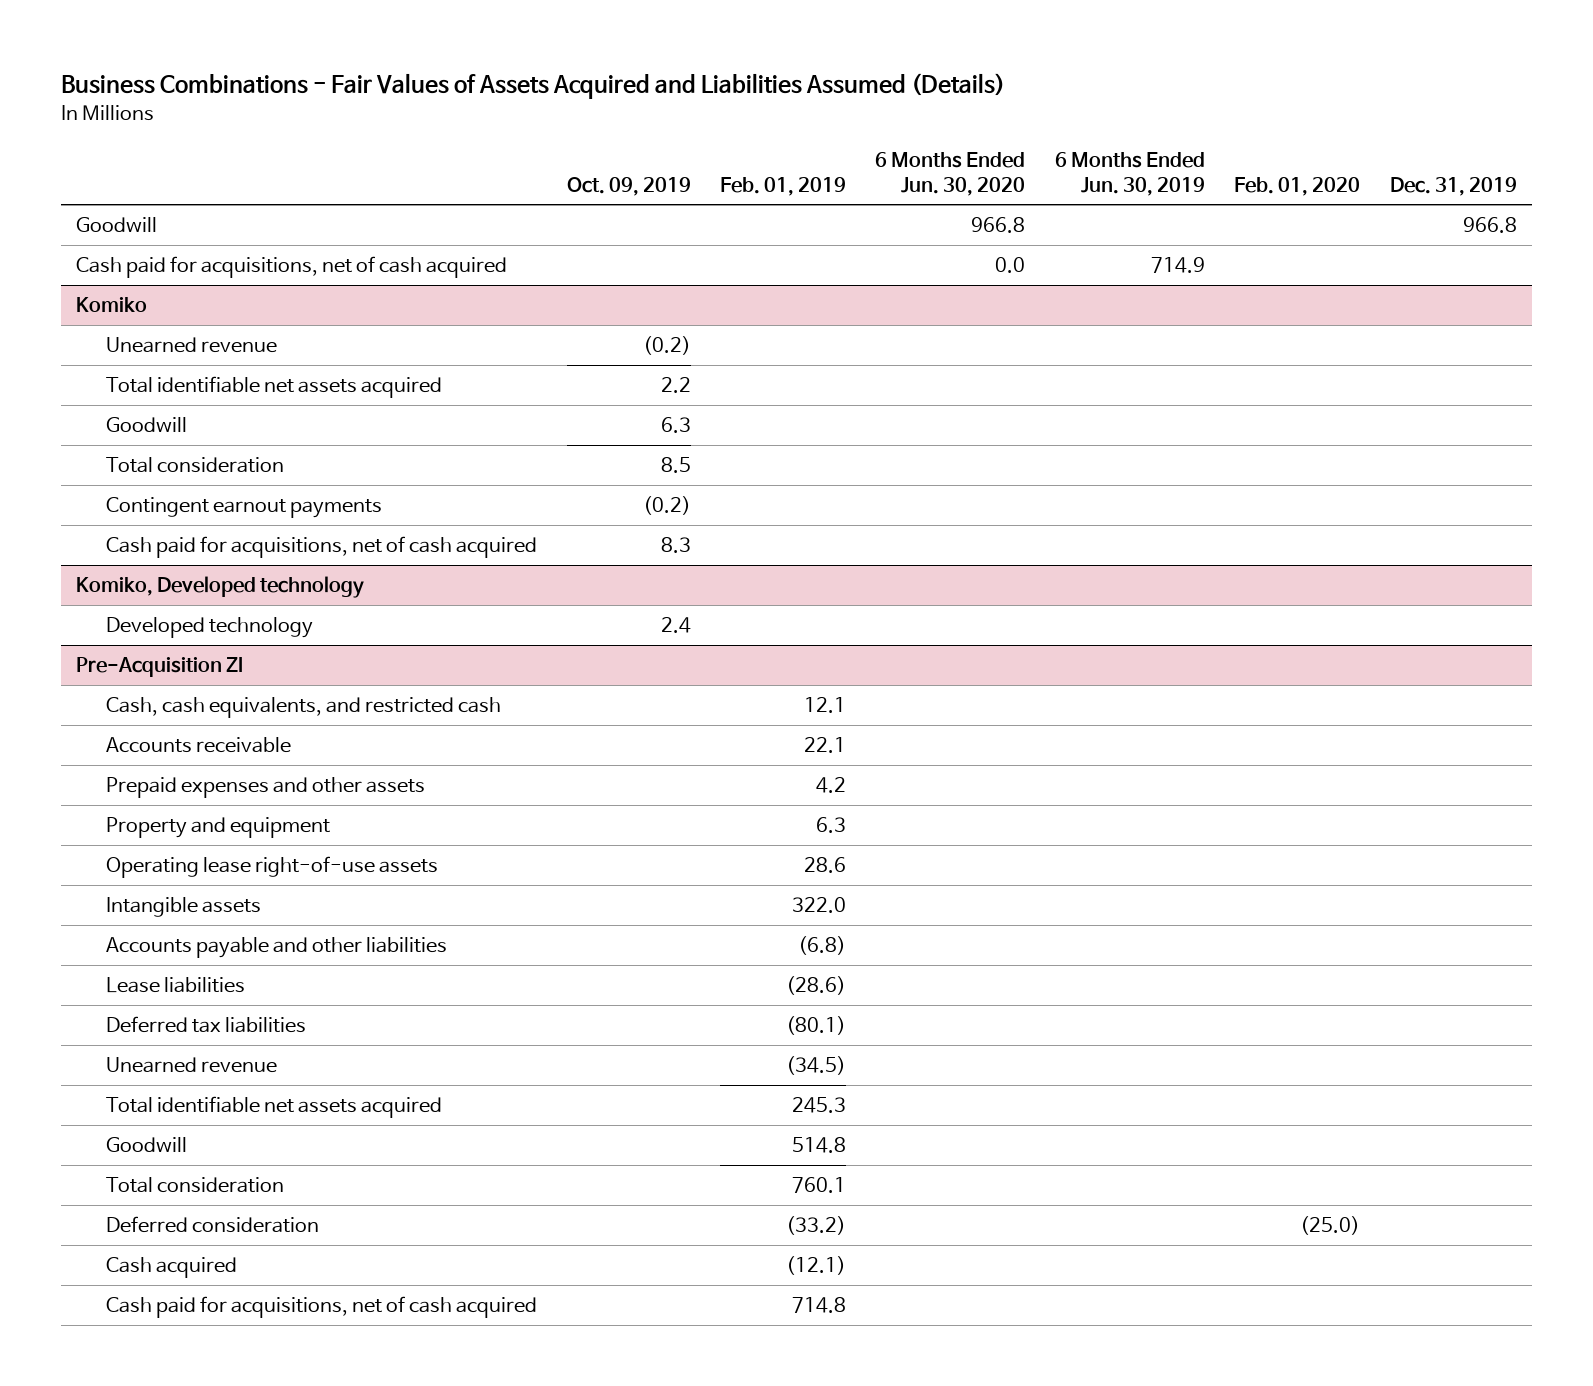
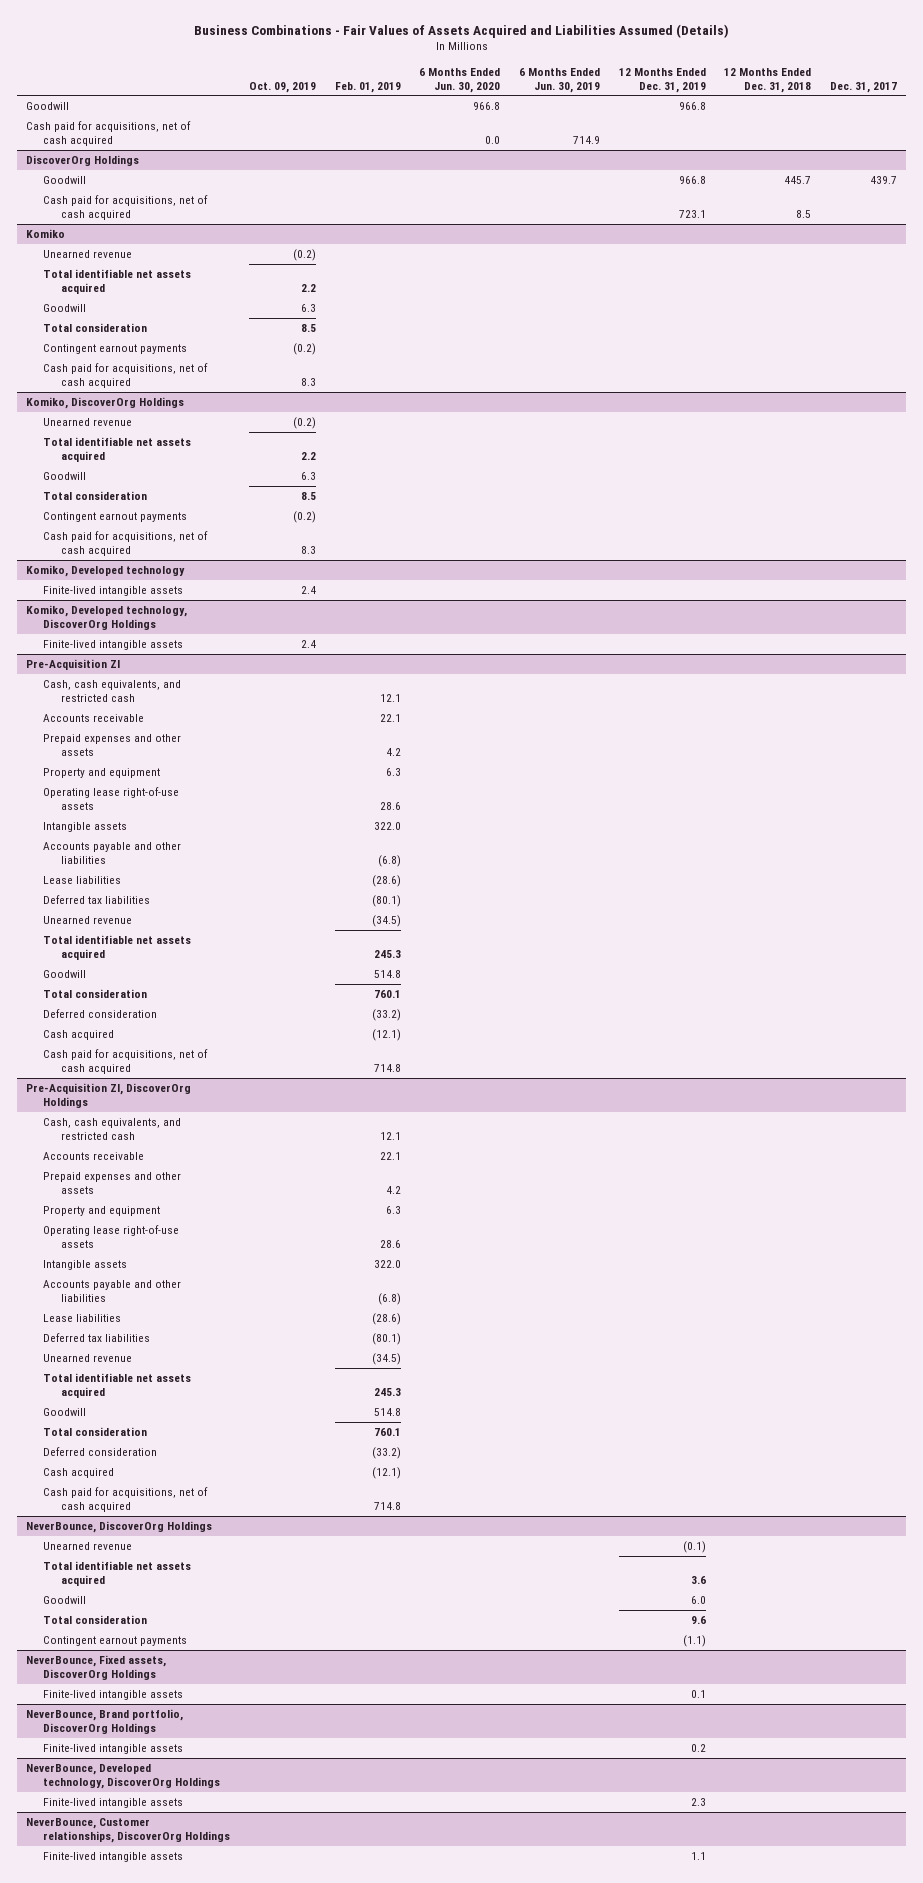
[1234,176,1361,196] Feb. 01, 2020 -> none
[1389,176,1517,196] Dec. 31, 2019 -> none
none -> [618,67,706,93] 12 Months Ended Dec. 31, 2019
none -> [724,67,812,93] 12 Months Ended Dec. 31, 2018
none -> [830,81,898,93] Dec. 31, 2017
none -> [26,154,140,166] DiscoverOrg Holdings
none -> [43,175,87,184] Goodwill
none -> [43,194,209,220] Cash paid for acquisitions, net of cash acquired
none -> [26,396,185,409] Komiko, DiscoverOrg Holdings
none -> [43,417,133,426] Unearned revenue
none -> [43,436,192,462] Total identifiable net assets acquired
none -> [43,471,87,480] Goodwill
none -> [43,490,148,500] Total consideration
none -> [43,511,188,522] Contingent earnout payments
none -> [43,530,209,556] Cash paid for acquisitions, net of cash acquired
[106,617,314,639] Developed technology -> [43,585,184,596] Finite-lived intangible assets
none -> [26,604,188,630] Komiko, Developed technology, DiscoverOrg Holdings
none -> [43,639,184,650] Finite-lived intangible assets
none -> [26,1082,192,1108] Pre-Acquisition ZI, DiscoverOrg Holdings
none -> [43,1117,182,1140] Cash, cash equivalents, and restricted cash
none -> [43,1151,145,1160] Accounts receivable
none -> [43,1171,182,1194] Prepaid expenses and other assets
none -> [43,1205,161,1216] Property and equipment
none -> [43,1224,180,1248] Operating lease right-of-use assets
none -> [43,1259,128,1270] Intangible assets
none -> [43,1279,182,1302] Accounts payable and other liabilities
none -> [43,1313,122,1322] Lease liabilities
none -> [43,1332,151,1342] Deferred tax liabilities
none -> [43,1353,133,1362] Unearned revenue
none -> [43,1372,192,1398] Total identifiable net assets acquired
none -> [43,1407,87,1416] Goodwill
none -> [43,1426,148,1436] Total consideration
none -> [43,1446,158,1456] Deferred consideration
none -> [43,1467,115,1478] Cash acquired
none -> [43,1486,209,1512] Cash paid for acquisitions, net of cash acquired
none -> [26,1520,213,1533] NeverBounce, DiscoverOrg Holdings
none -> [43,1541,133,1550] Unearned revenue
none -> [43,1560,192,1586] Total identifiable net assets acquired
none -> [43,1595,87,1604] Goodwill
none -> [43,1614,148,1624] Total consideration
none -> [43,1635,188,1646] Contingent earnout payments
none -> [26,1654,167,1680] NeverBounce, Fixed assets, DiscoverOrg Holdings
none -> [43,1689,184,1700] Finite-lived intangible assets
none -> [26,1708,184,1734] NeverBounce, Brand portfolio, DiscoverOrg Holdings
none -> [43,1743,184,1754] Finite-lived intangible assets
none -> [26,1763,221,1789] NeverBounce, Developed technology, DiscoverOrg Holdings
none -> [43,1797,184,1808] Finite-lived intangible assets
none -> [26,1817,231,1843] NeverBounce, Customer relationships, DiscoverOrg Holdings
none -> [43,1851,184,1862] Finite-lived intangible assets

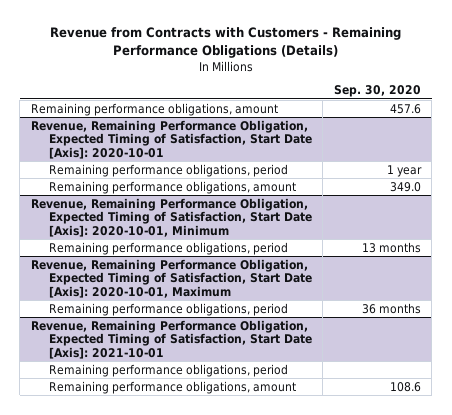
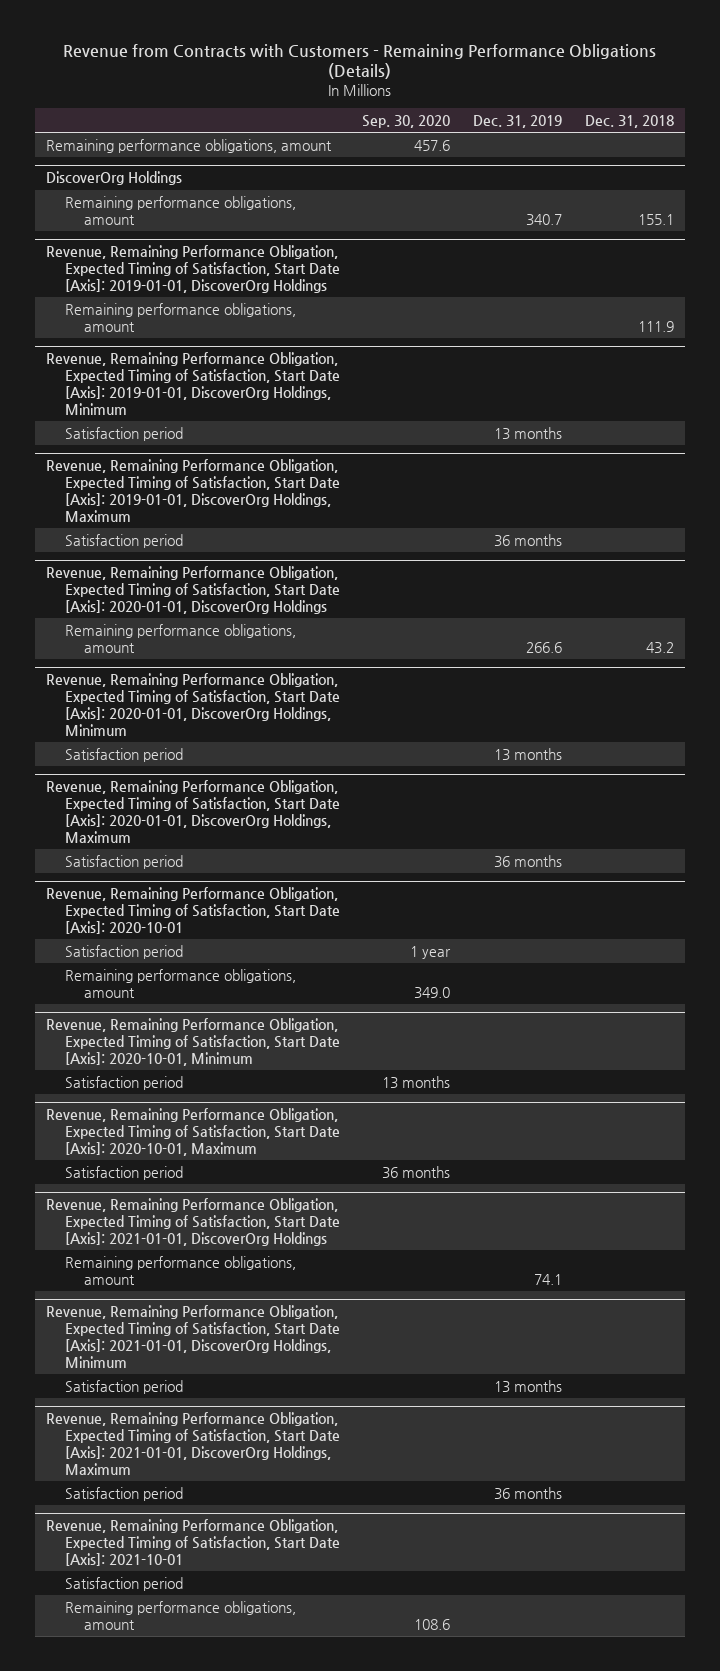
none -> [473,115,563,129] Dec. 31, 2019
none -> [584,115,674,129] Dec. 31, 2018
none -> [45,171,182,186] DiscoverOrg Holdings
none -> [64,195,296,225] Remaining performance obligations, amount
none -> [45,245,340,293] Revenue, Remaining Performance Obligation, Expected Timing of Satisfaction, Start Date [Axis]: 2019-01-01, DiscoverOrg Holdings
none -> [64,302,296,332] Remaining performance obligations, amount
none -> [45,352,340,415] Revenue, Remaining Performance Obligation, Expected Timing of Satisfaction, Start Date [Axis]: 2019-01-01, DiscoverOrg Holdings, Minimum
none -> [64,426,183,441] Satisfaction period
none -> [45,459,340,522] Revenue, Remaining Performance Obligation, Expected Timing of Satisfaction, Start Date [Axis]: 2019-01-01, DiscoverOrg Holdings, Maximum
none -> [64,533,183,548] Satisfaction period
none -> [45,566,340,614] Revenue, Remaining Performance Obligation, Expected Timing of Satisfaction, Start Date [Axis]: 2020-01-01, DiscoverOrg Holdings
none -> [64,623,296,653] Remaining performance obligations, amount
none -> [45,673,340,736] Revenue, Remaining Performance Obligation, Expected Timing of Satisfaction, Start Date [Axis]: 2020-01-01, DiscoverOrg Holdings, Minimum
none -> [64,747,183,762] Satisfaction period
none -> [45,780,340,843] Revenue, Remaining Performance Obligation, Expected Timing of Satisfaction, Start Date [Axis]: 2020-01-01, DiscoverOrg Holdings, Maximum
none -> [64,854,183,869] Satisfaction period
[48,163,288,177] Remaining performance obligations, period -> [64,944,183,959] Satisfaction period
[48,241,288,255] Remaining performance obligations, period -> [64,1075,183,1090] Satisfaction period
[48,302,288,316] Remaining performance obligations, period -> [64,1165,183,1180] Satisfaction period
none -> [45,1198,340,1246] Revenue, Remaining Performance Obligation, Expected Timing of Satisfaction, Start Date [Axis]: 2021-01-01, DiscoverOrg Holdings
none -> [64,1255,296,1285] Remaining performance obligations, amount
none -> [45,1305,340,1368] Revenue, Remaining Performance Obligation, Expected Timing of Satisfaction, Start Date [Axis]: 2021-01-01, DiscoverOrg Holdings, Minimum
none -> [64,1379,183,1394] Satisfaction period
none -> [45,1412,340,1475] Revenue, Remaining Performance Obligation, Expected Timing of Satisfaction, Start Date [Axis]: 2021-01-01, DiscoverOrg Holdings, Maximum
none -> [64,1486,183,1501] Satisfaction period
[48,363,288,377] Remaining performance obligations, period -> [64,1576,183,1591] Satisfaction period

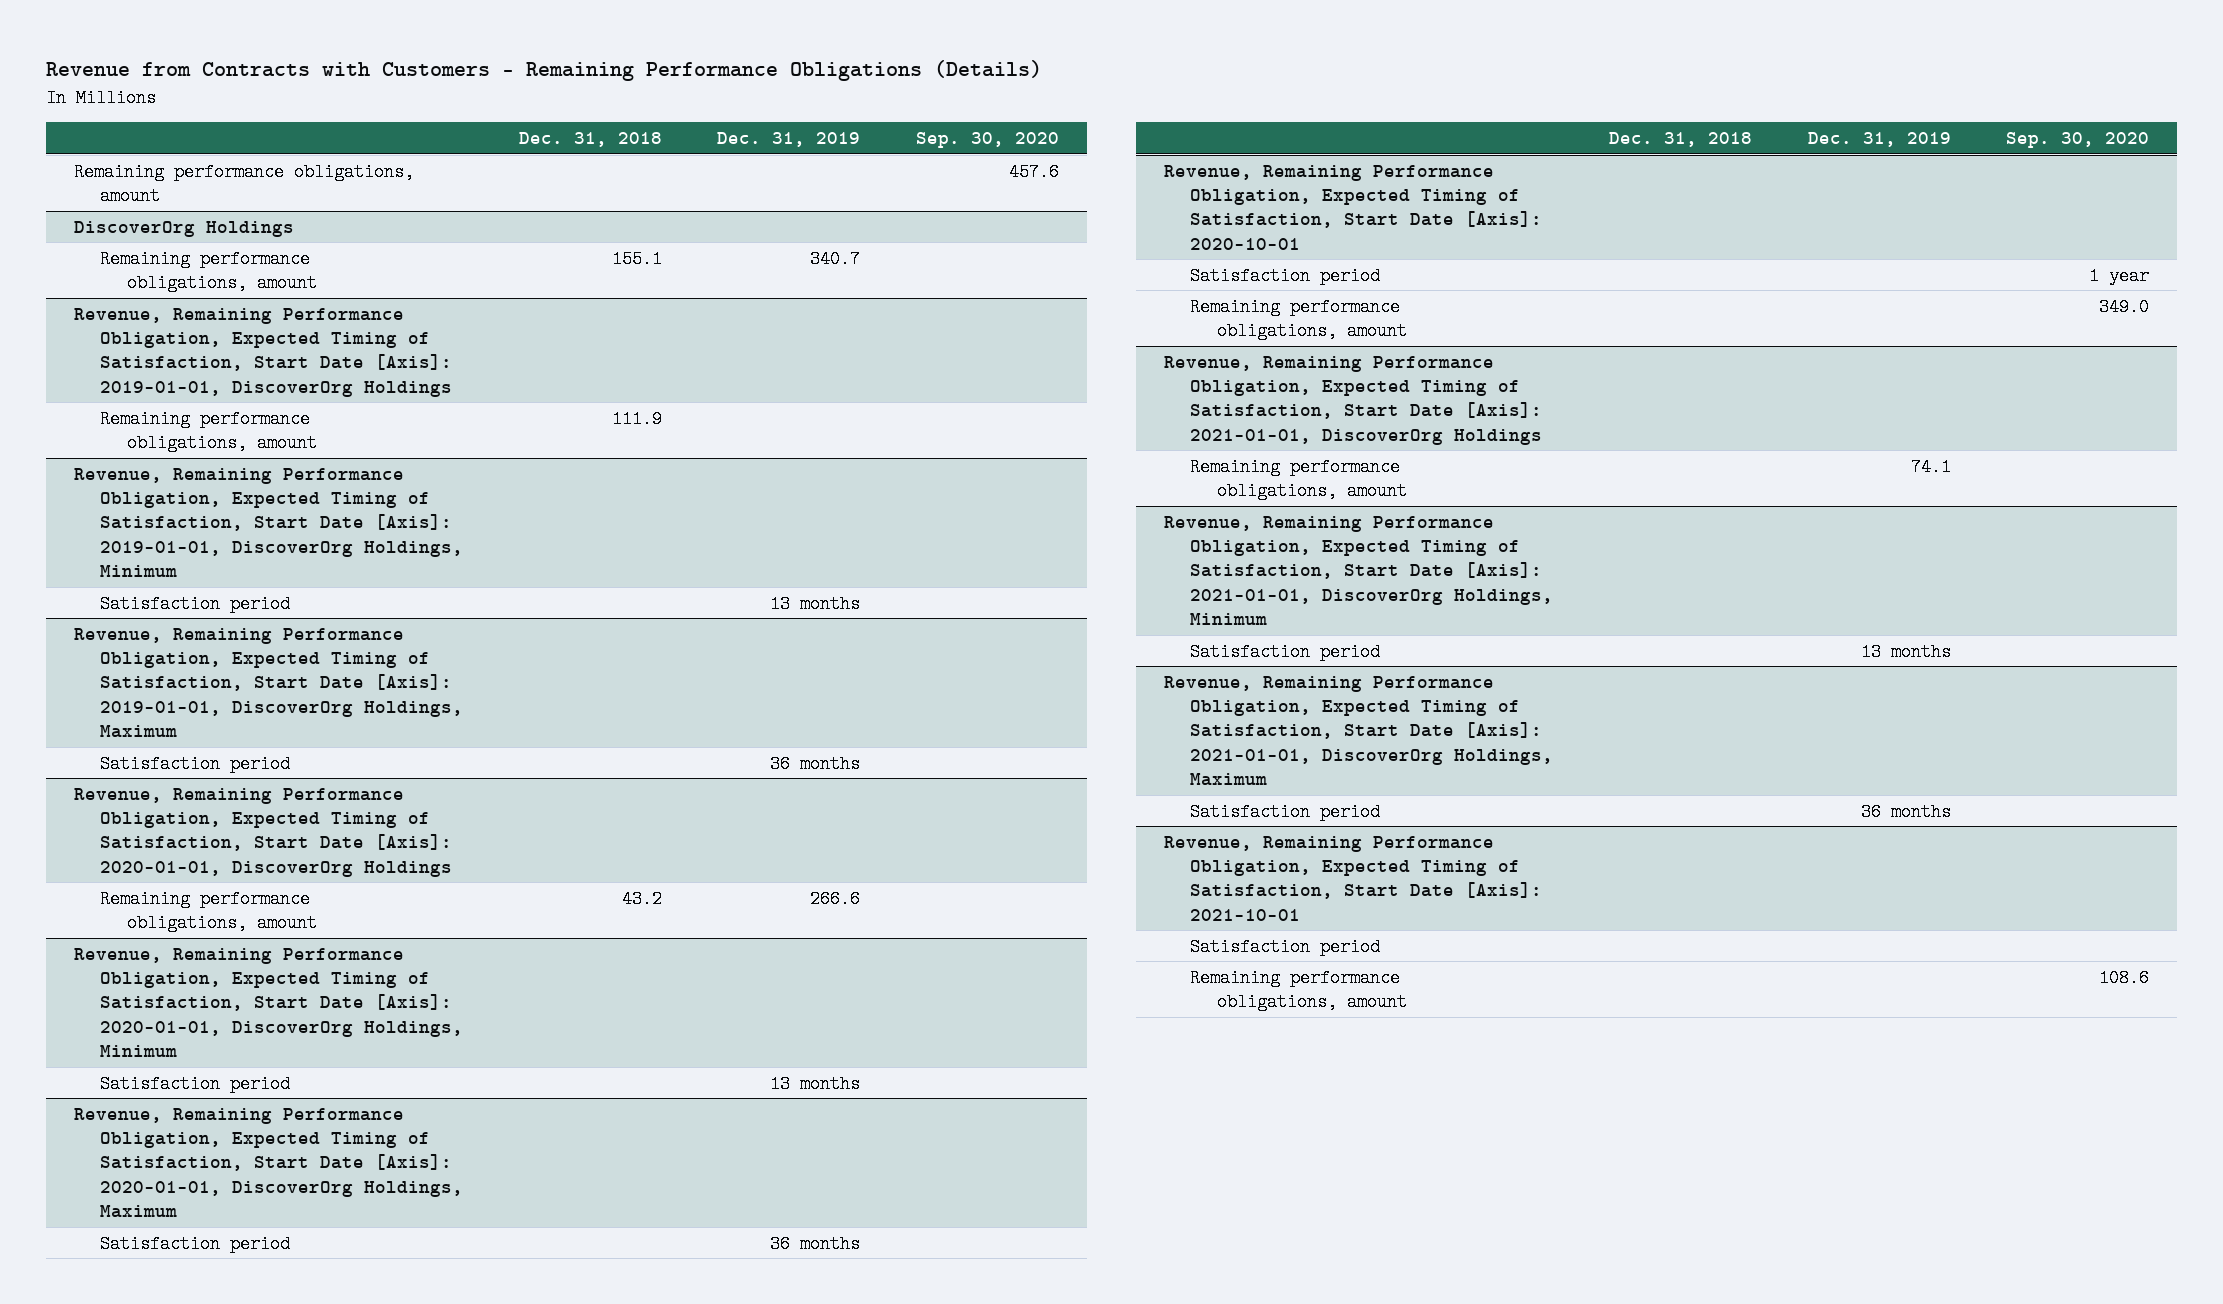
[45,1018,340,1066] Revenue, Remaining Performance Obligation, Expected Timing of Satisfaction, Start Date [Axis]: 2020-10-01, Minimum -> none
[64,1075,183,1090] Satisfaction period -> none
[45,1108,340,1156] Revenue, Remaining Performance Obligation, Expected Timing of Satisfaction, Start Date [Axis]: 2020-10-01, Maximum -> none
[64,1165,183,1180] Satisfaction period -> none

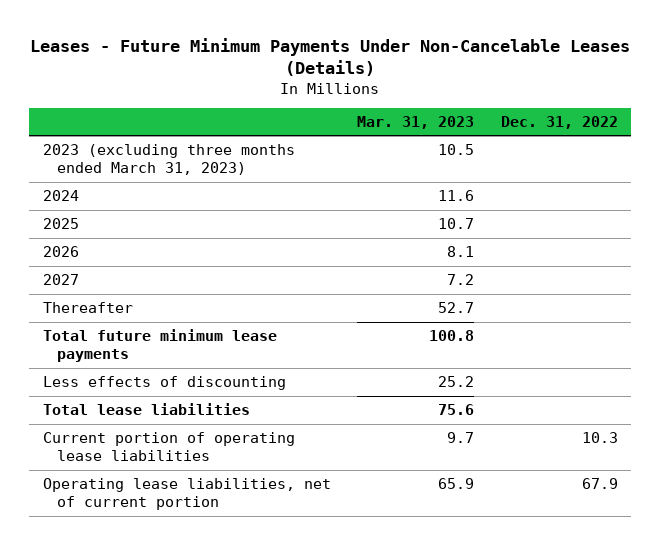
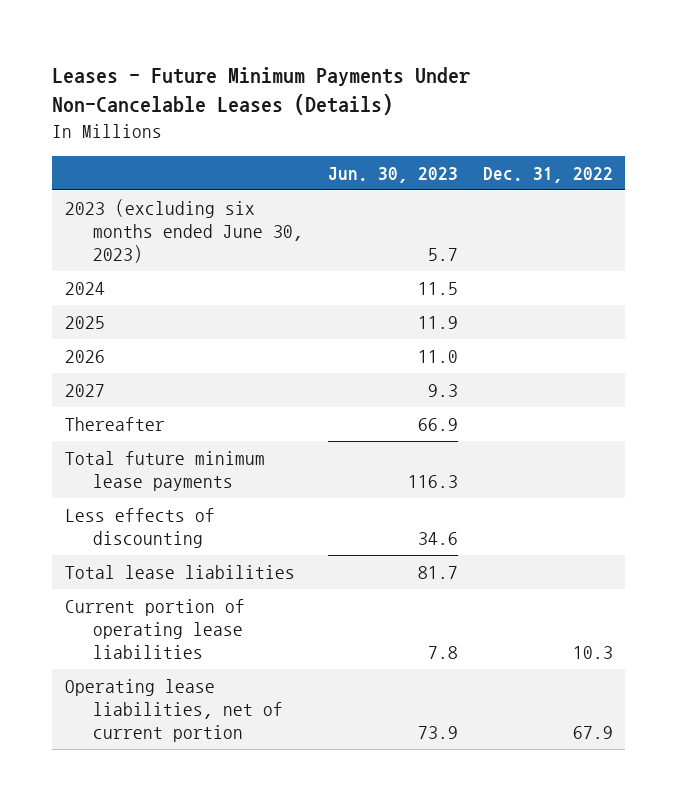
[357,115,475,129] Mar. 31, 2023 -> none
none -> [327,166,458,183] Jun. 30, 2023
[42,144,295,176] 2023 (excluding three months ended March 31, 2023) -> [65,198,303,264] 2023 (excluding six months ended June 30, 2023)

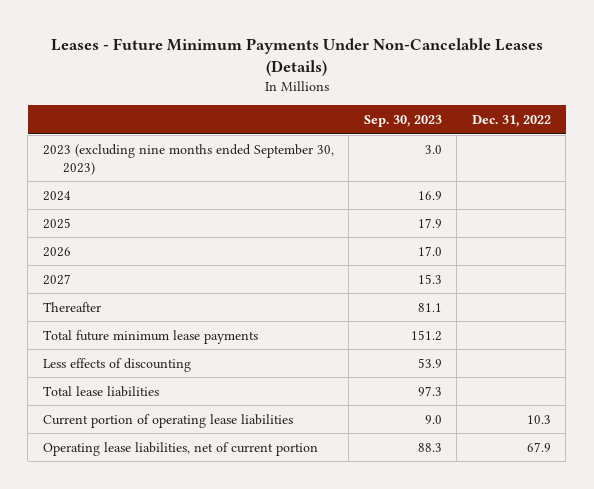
[327,166,458,183] Jun. 30, 2023 -> none
none -> [363,115,442,128] Sep. 30, 2023
[65,198,303,264] 2023 (excluding six months ended June 30, 2023) -> [42,143,334,175] 2023 (excluding nine months ended September 30, 2023)

